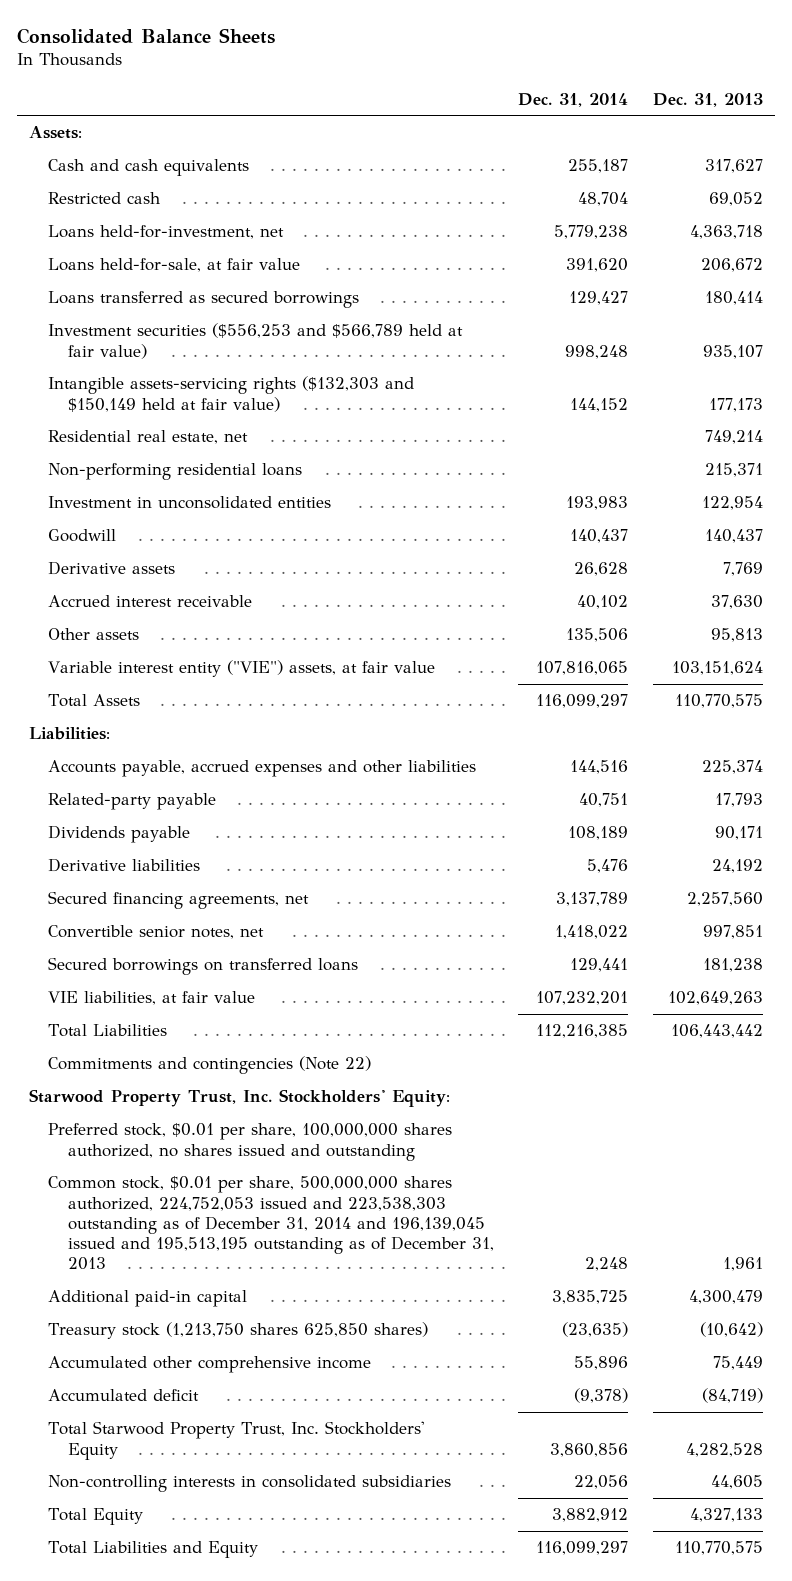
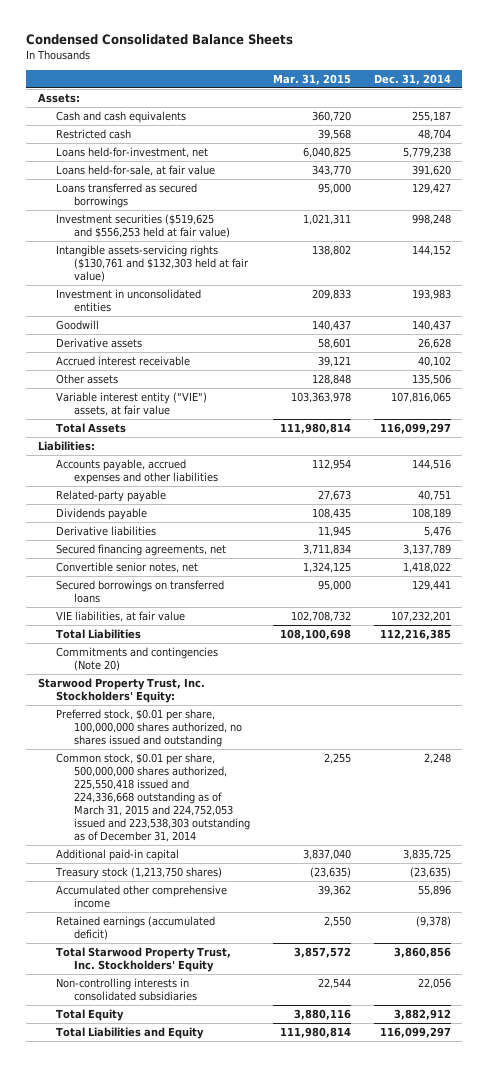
[16,27,275,44] Consolidated Balance Sheets -> [26,33,294,45] Condensed Consolidated Balance Sheets
[652,92,763,107] Dec. 31, 2013 -> none
none -> [272,74,351,86] Mar. 31, 2015
[48,430,249,445] Residential real estate, net -> none
[48,463,303,481] Non-performing residential loans -> none
[48,323,464,359] Investment securities ($556,253 and $566,789 held at fair value) -> [55,214,230,239] Investment securities ($519,625 and $556,253 held at fair value)
[48,376,415,412] Intangible assets-servicing rights ($132,303 and $150,149 held at fair value) -> [55,245,249,283] Intangible assets-servicing rights ($130,761 and $132,303 held at fair value)
[48,1056,372,1075] Commitments and contingencies (Note 22) -> [55,647,218,672] Commitments and contingencies (Note 20)
[48,1176,494,1270] Common stock, $0.01 per share, 500,000,000 shares authorized, 224,752,053 issued and 223,538,303 outstanding as of December 31, 2014 and 196,139,045 issued and 195,513,195 outstanding as of December 31, 2013 -> [55,753,250,843] Common stock, $0.01 per share, 500,000,000 shares authorized, 225,550,418 issued and 224,336,668 outstanding as of March 31, 2015 and 224,752,053 issued and 223,538,303 outstanding as of December 31, 2014
[48,1322,429,1340] Treasury stock (1,213,750 shares 625,850 shares) -> [54,867,222,880] Treasury stock (1,213,750 shares)
[48,1389,200,1402] Accumulated deficit -> [55,916,215,941] Retained earnings (accumulated deficit)

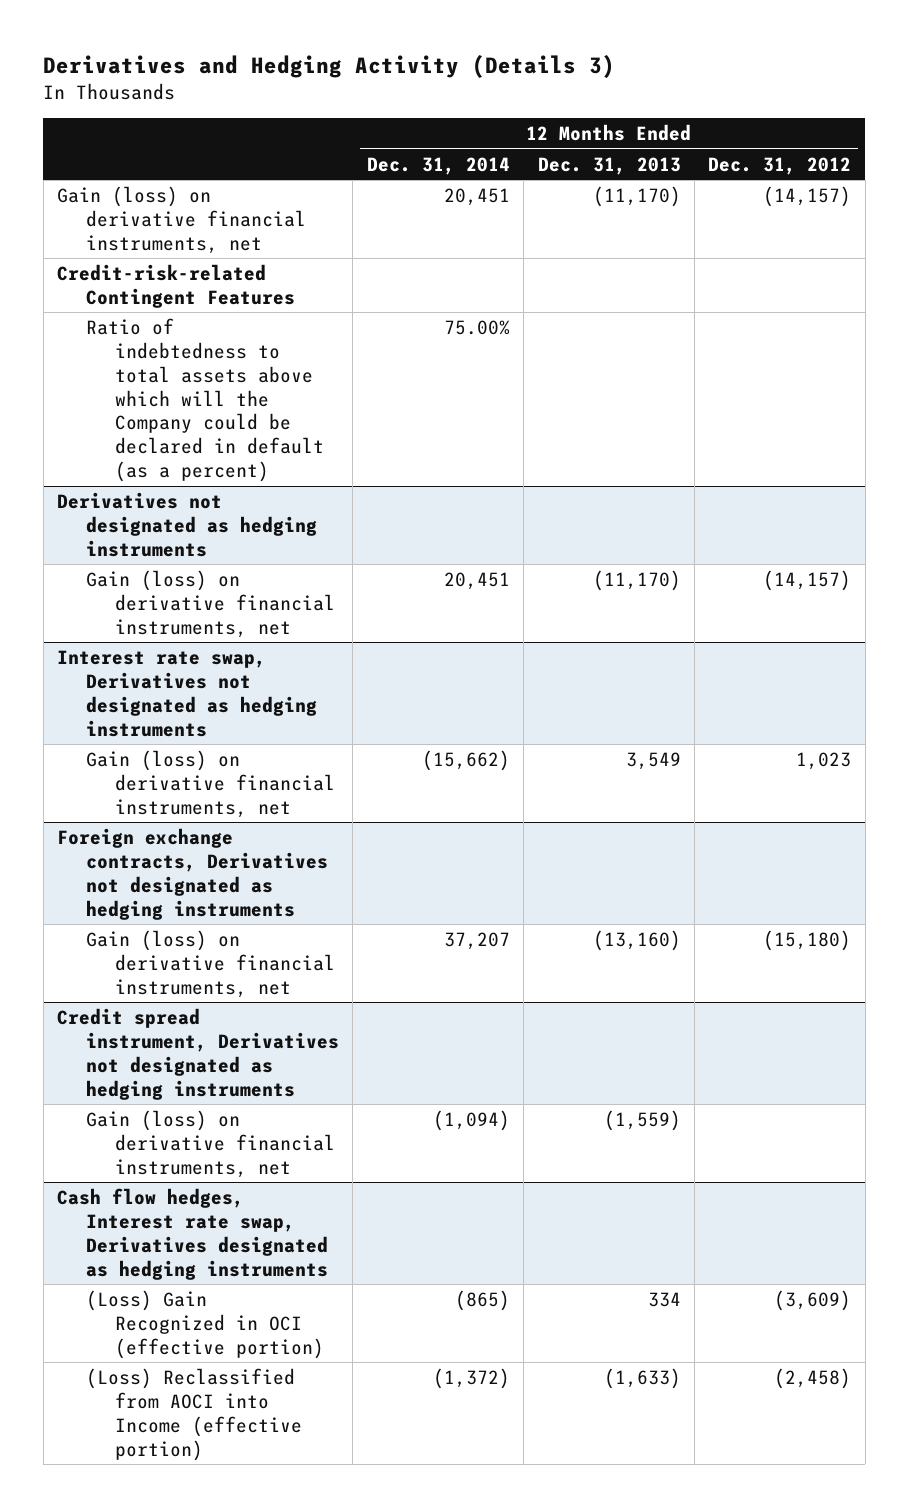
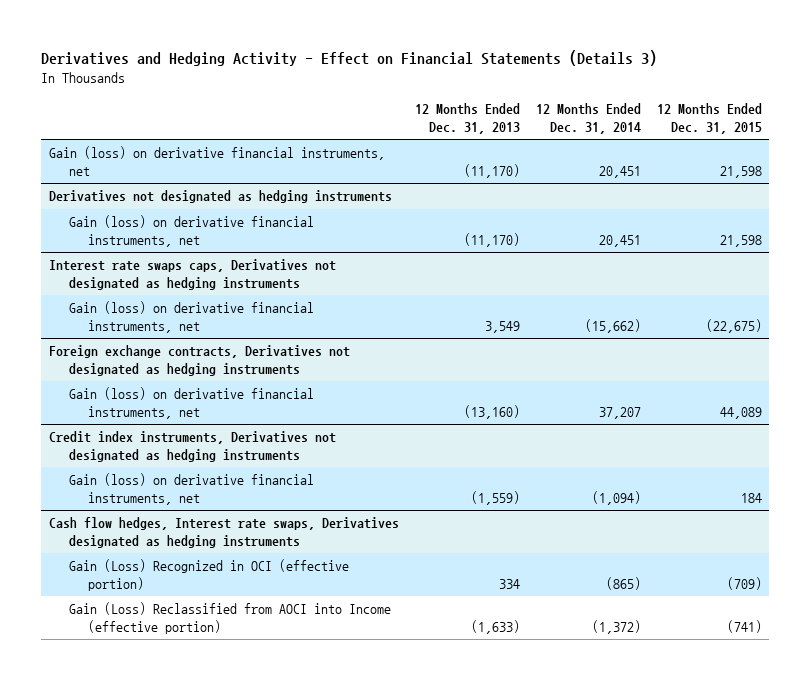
[43,54,616,78] Derivatives and Hedging Activity (Details 3) -> [41,50,658,67] Derivatives and Hedging Activity - Effect on Financial Statements (Details 3)
[708,156,852,175] Dec. 31, 2012 -> none
none -> [656,103,762,134] 12 Months Ended Dec. 31, 2015
[56,263,296,308] Credit-risk-related Contingent Features -> none
[86,317,325,483] Ratio of indebtedness to total assets above which will the Company could be declared in default (as a percent) -> none
[56,649,318,737] Interest rate swap, Derivatives not designated as hedging instruments -> [49,259,337,290] Interest rate swaps caps, Derivatives not designated as hedging instruments
[56,1007,340,1100] Credit spread instrument, Derivatives not designated as hedging instruments -> [49,431,337,462] Credit index instruments, Derivatives not designated as hedging instruments
[56,1187,329,1280] Cash flow hedges, Interest rate swap, Derivatives designated as hedging instruments -> [49,517,400,548] Cash flow hedges, Interest rate swaps, Derivatives designated as hedging instruments
[86,1289,325,1359] (Loss) Gain Recognized in OCI (effective portion) -> [68,559,349,591] Gain (Loss) Recognized in OCI (effective portion)
[86,1367,303,1461] (Loss) Reclassified from AOCI into Income (effective portion) -> [68,602,391,634] Gain (Loss) Reclassified from AOCI into Income (effective portion)

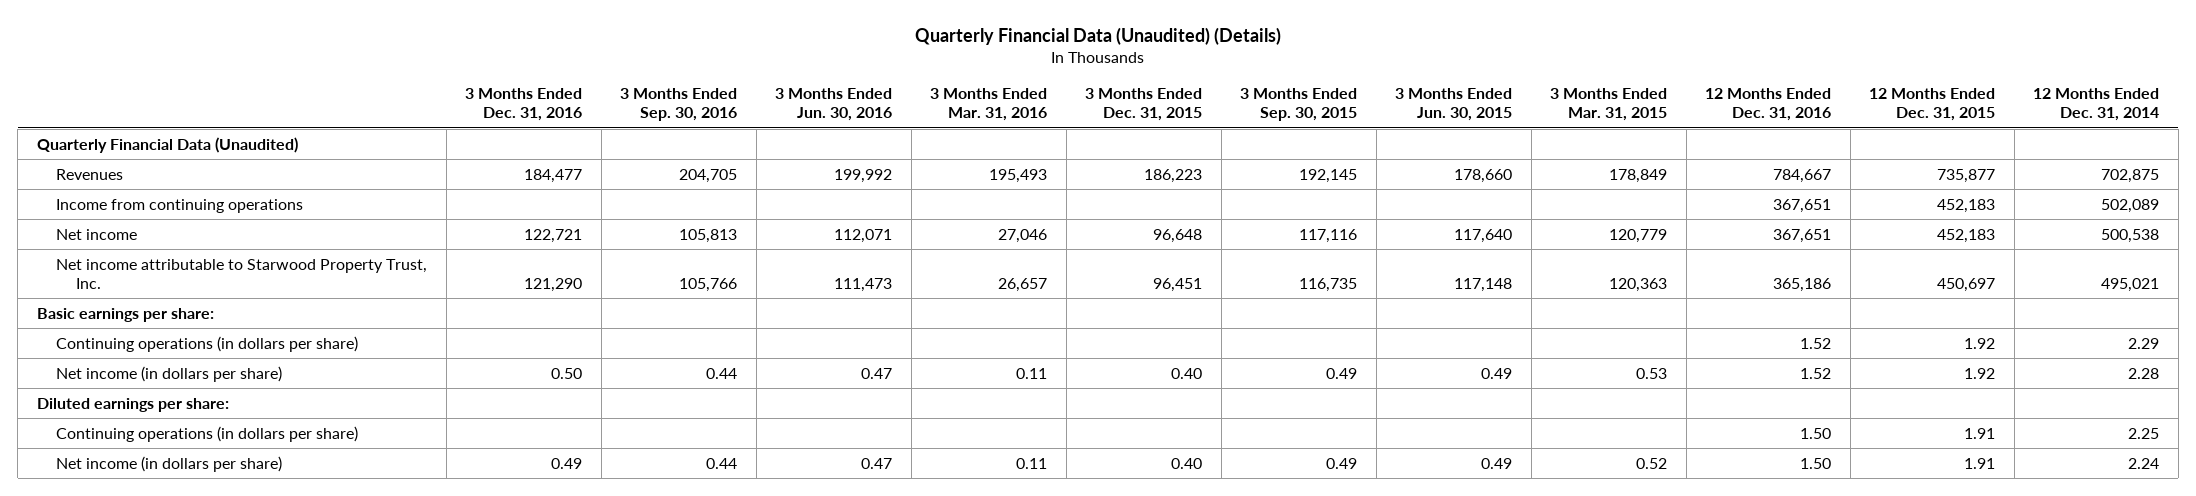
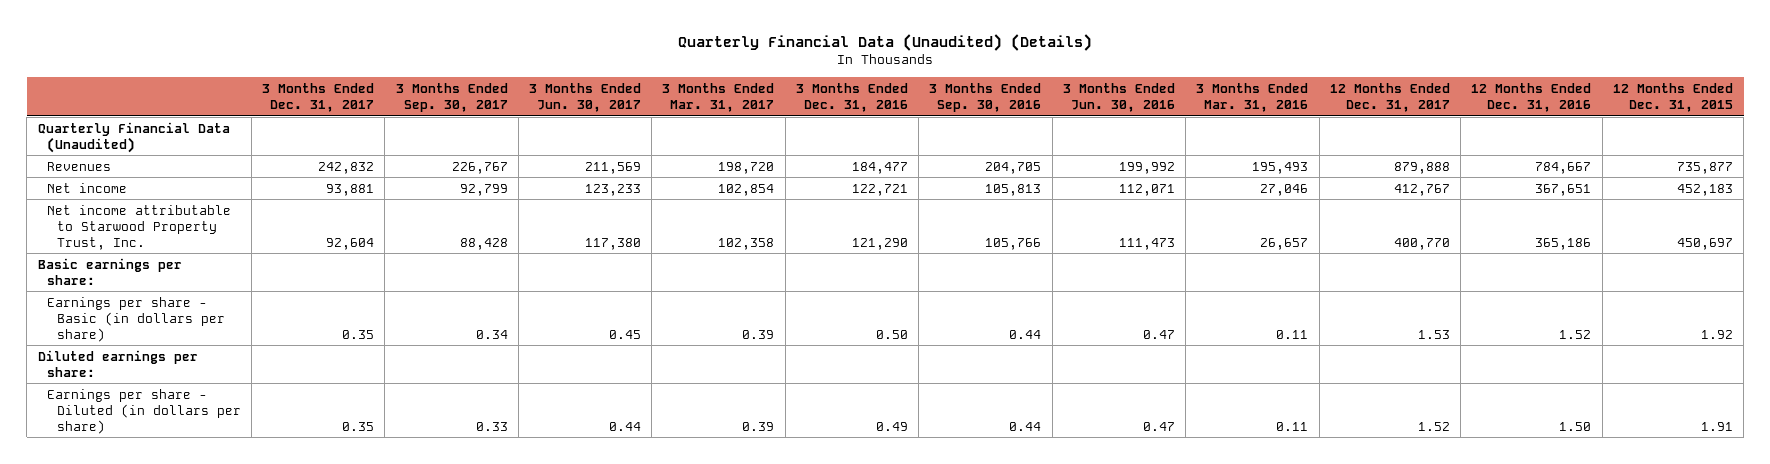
[1085,87,1203,122] 3 Months Ended Dec. 31, 2015 -> none
[1240,87,1358,122] 3 Months Ended Sep. 30, 2015 -> none
[1395,87,1513,122] 3 Months Ended Jun. 30, 2015 -> none
[1550,87,1668,122] 3 Months Ended Mar. 31, 2015 -> none
[2033,87,2160,122] 12 Months Ended Dec. 31, 2014 -> none
none -> [262,82,375,112] 3 Months Ended Dec. 31, 2017
none -> [395,82,508,112] 3 Months Ended Sep. 30, 2017
none -> [528,82,641,112] 3 Months Ended Jun. 30, 2017
none -> [662,82,775,112] 3 Months Ended Mar. 31, 2017
none -> [1329,82,1450,112] 12 Months Ended Dec. 31, 2017
[56,198,304,213] Income from continuing operations -> none
[56,335,359,352] Continuing operations (in dollars per share) -> none
[56,365,283,382] Net income (in dollars per share) -> [47,296,225,342] Earnings per share - Basic (in dollars per share)
[56,425,359,442] Continuing operations (in dollars per share) -> none
[56,455,283,472] Net income (in dollars per share) -> [47,388,241,434] Earnings per share - Diluted (in dollars per share)

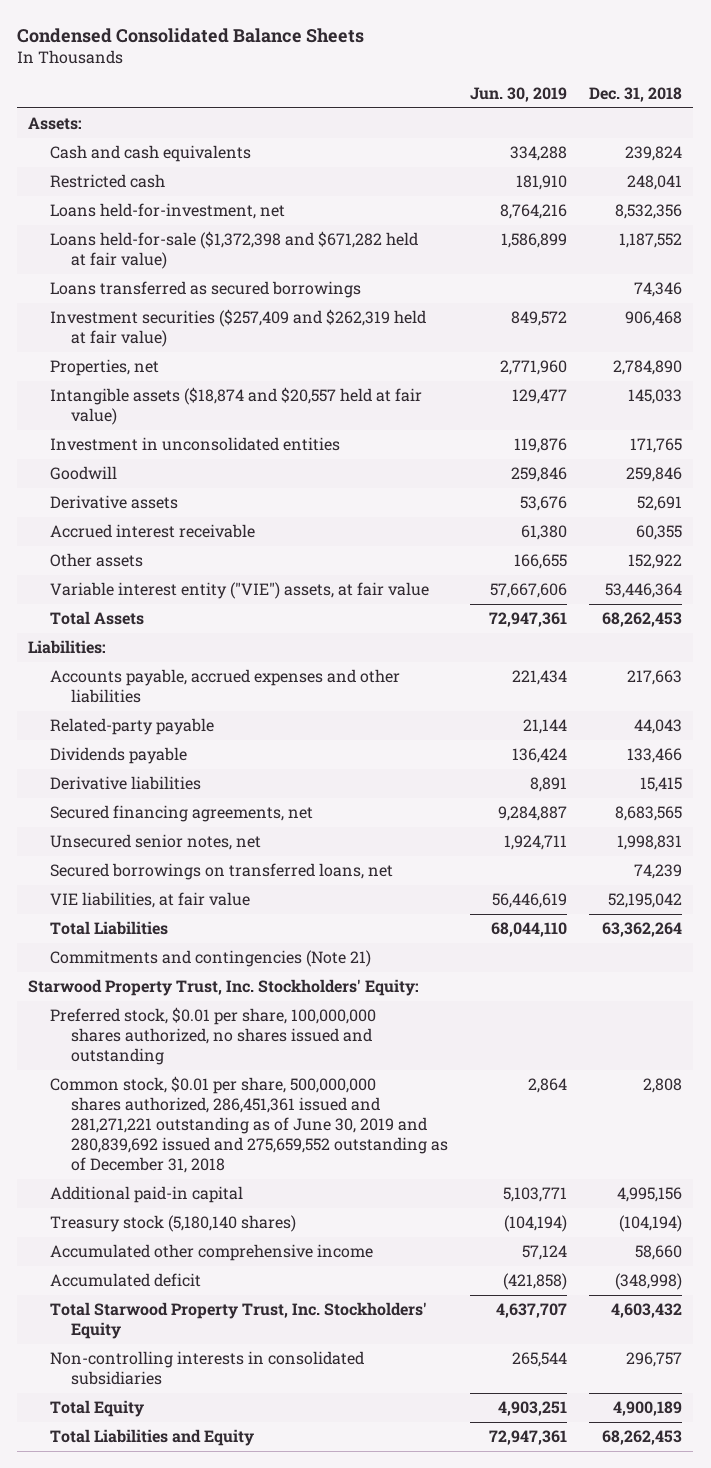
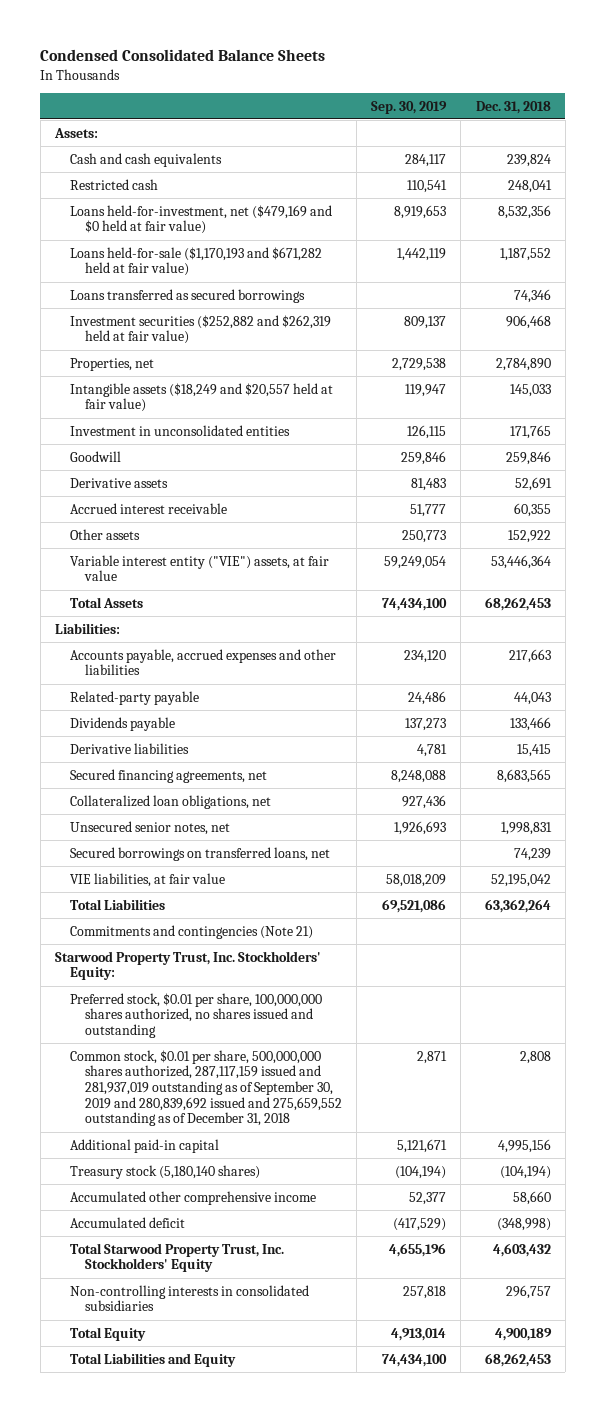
[470,87,568,103] Jun. 30, 2019 -> none
none -> [371,100,448,114] Sep. 30, 2019
[49,203,285,220] Loans held-for-investment, net -> [69,204,332,235] Loans held-for-investment, net ($479,169 and $0 held at fair value)
[49,231,418,270] Loans held-for-sale ($1,372,398 and $671,282 held at fair value) -> [69,246,322,277] Loans held-for-sale ($1,170,193 and $671,282 held at fair value)
[49,309,426,348] Investment securities ($257,409 and $262,319 held at fair value) -> [69,314,331,345] Investment securities ($252,882 and $262,319 held at fair value)
[49,387,422,426] Intangible assets ($18,874 and $20,557 held at fair value) -> [69,382,333,413] Intangible assets ($18,249 and $20,557 held at fair value)
none -> [69,794,271,809] Collateralized loan obligations, net
[49,1076,449,1174] Common stock, $0.01 per share, 500,000,000 shares authorized, 286,451,361 issued and 281,271,221 outstanding as of June 30, 2019 and 280,839,692 issued and 275,659,552 outstanding as of December 31, 2018 -> [69,1049,342,1127] Common stock, $0.01 per share, 500,000,000 shares authorized, 287,117,159 issued and 281,937,019 outstanding as of September 30, 2019 and 280,839,692 issued and 275,659,552 outstanding as of December 31, 2018

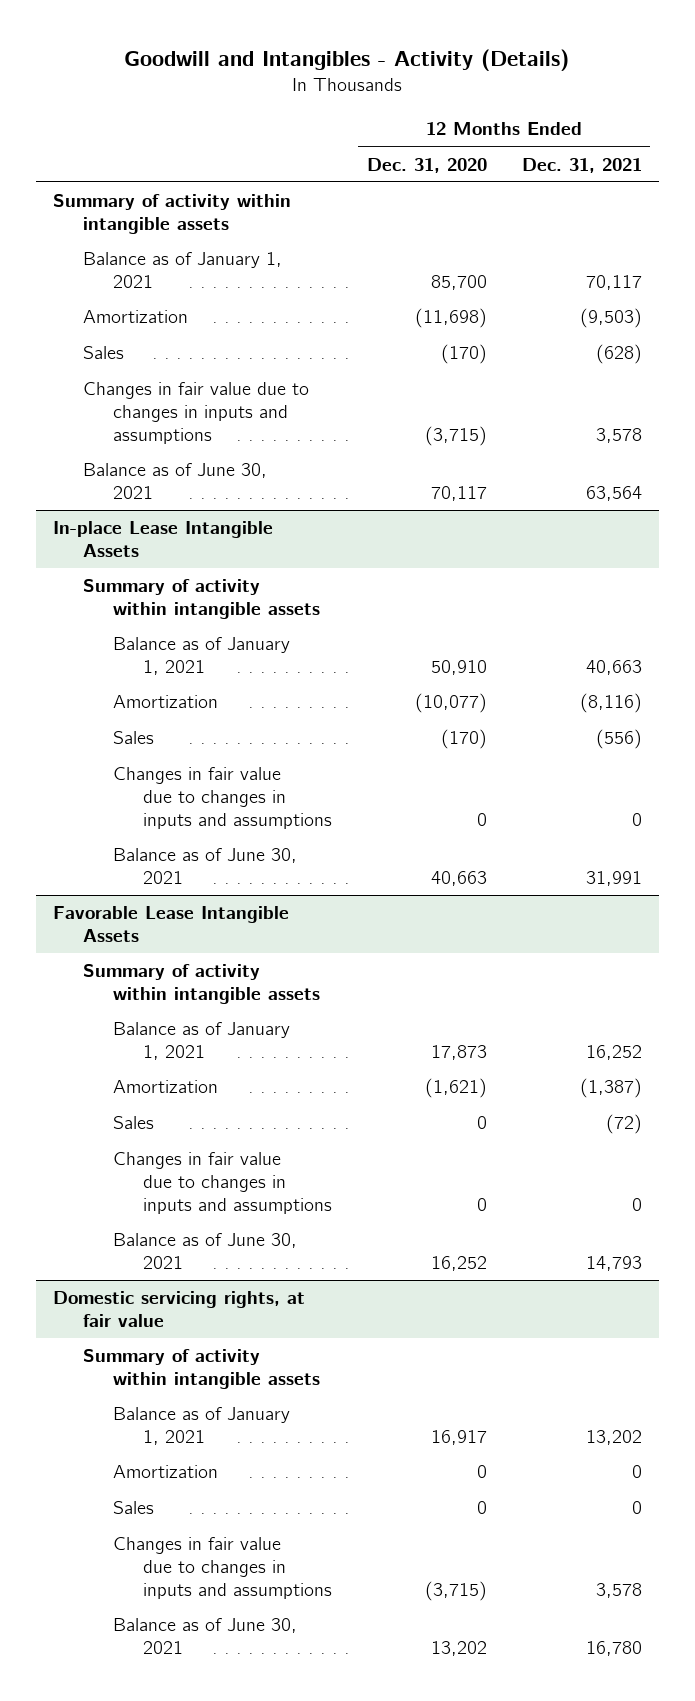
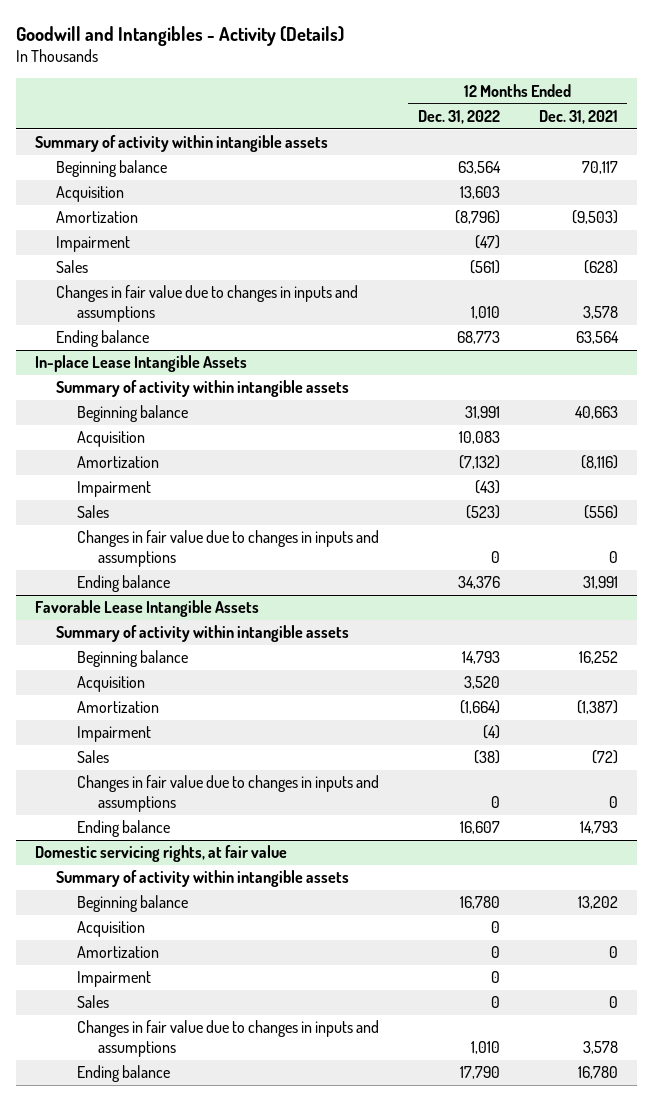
[366,157,487,173] Dec. 31, 2020 -> none
none -> [417,110,500,125] Dec. 31, 2022
[83,252,283,289] Balance as of January 1, 2021 -> [56,160,168,178] Beginning balance
none -> [56,186,125,203] Acquisition
none -> [56,236,131,253] Impairment
[83,463,268,500] Balance as of June 30, 2021 -> [56,330,150,348] Ending balance
[113,637,291,676] Balance as of January 1, 2021 -> [76,405,188,423] Beginning balance
none -> [76,431,145,448] Acquisition
none -> [76,481,151,498] Impairment
[113,848,298,885] Balance as of June 30, 2021 -> [76,575,170,593] Ending balance
[113,1022,291,1061] Balance as of January 1, 2021 -> [76,650,188,668] Beginning balance
none -> [76,676,145,693] Acquisition
none -> [76,726,151,743] Impairment
[113,1233,298,1270] Balance as of June 30, 2021 -> [76,820,170,838] Ending balance
[113,1407,291,1446] Balance as of January 1, 2021 -> [76,895,188,913] Beginning balance
none -> [76,921,145,938] Acquisition
none -> [76,971,151,988] Impairment
[113,1618,298,1655] Balance as of June 30, 2021 -> [76,1065,170,1083] Ending balance

